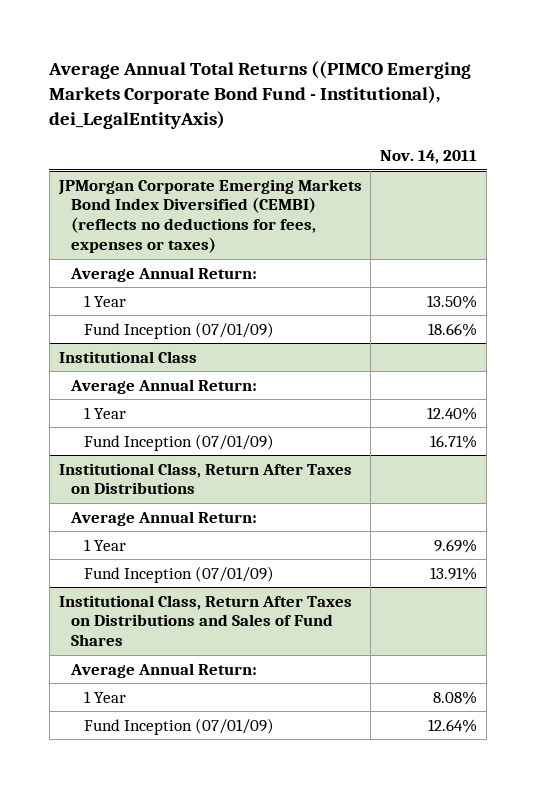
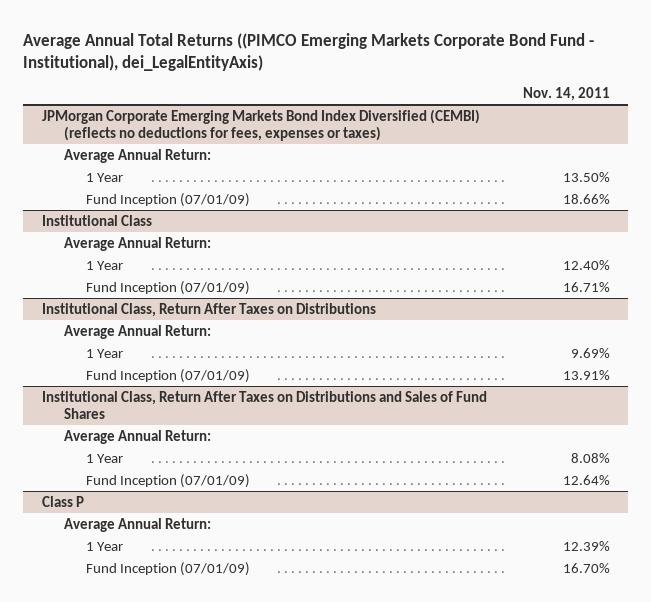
none -> [41,495,84,507] Class P
none -> [63,517,211,532] Average Annual Return:
none -> [85,541,123,551] 1 Year
none -> [85,561,250,576] Fund Inception (07/01/09)

